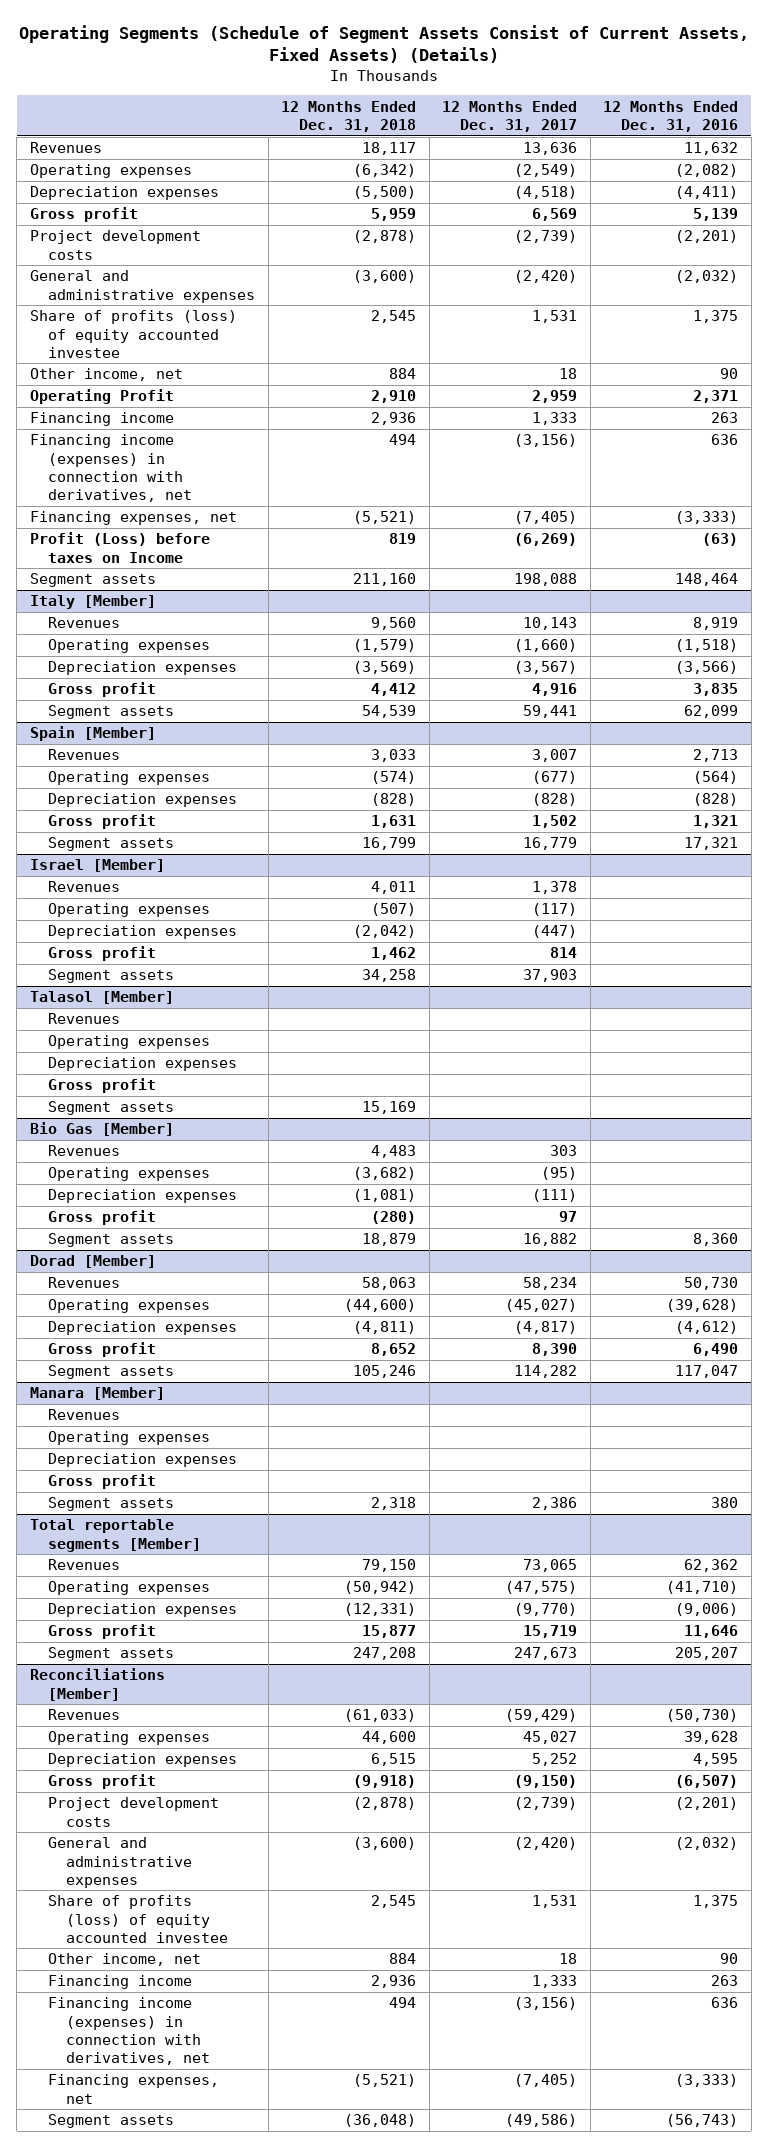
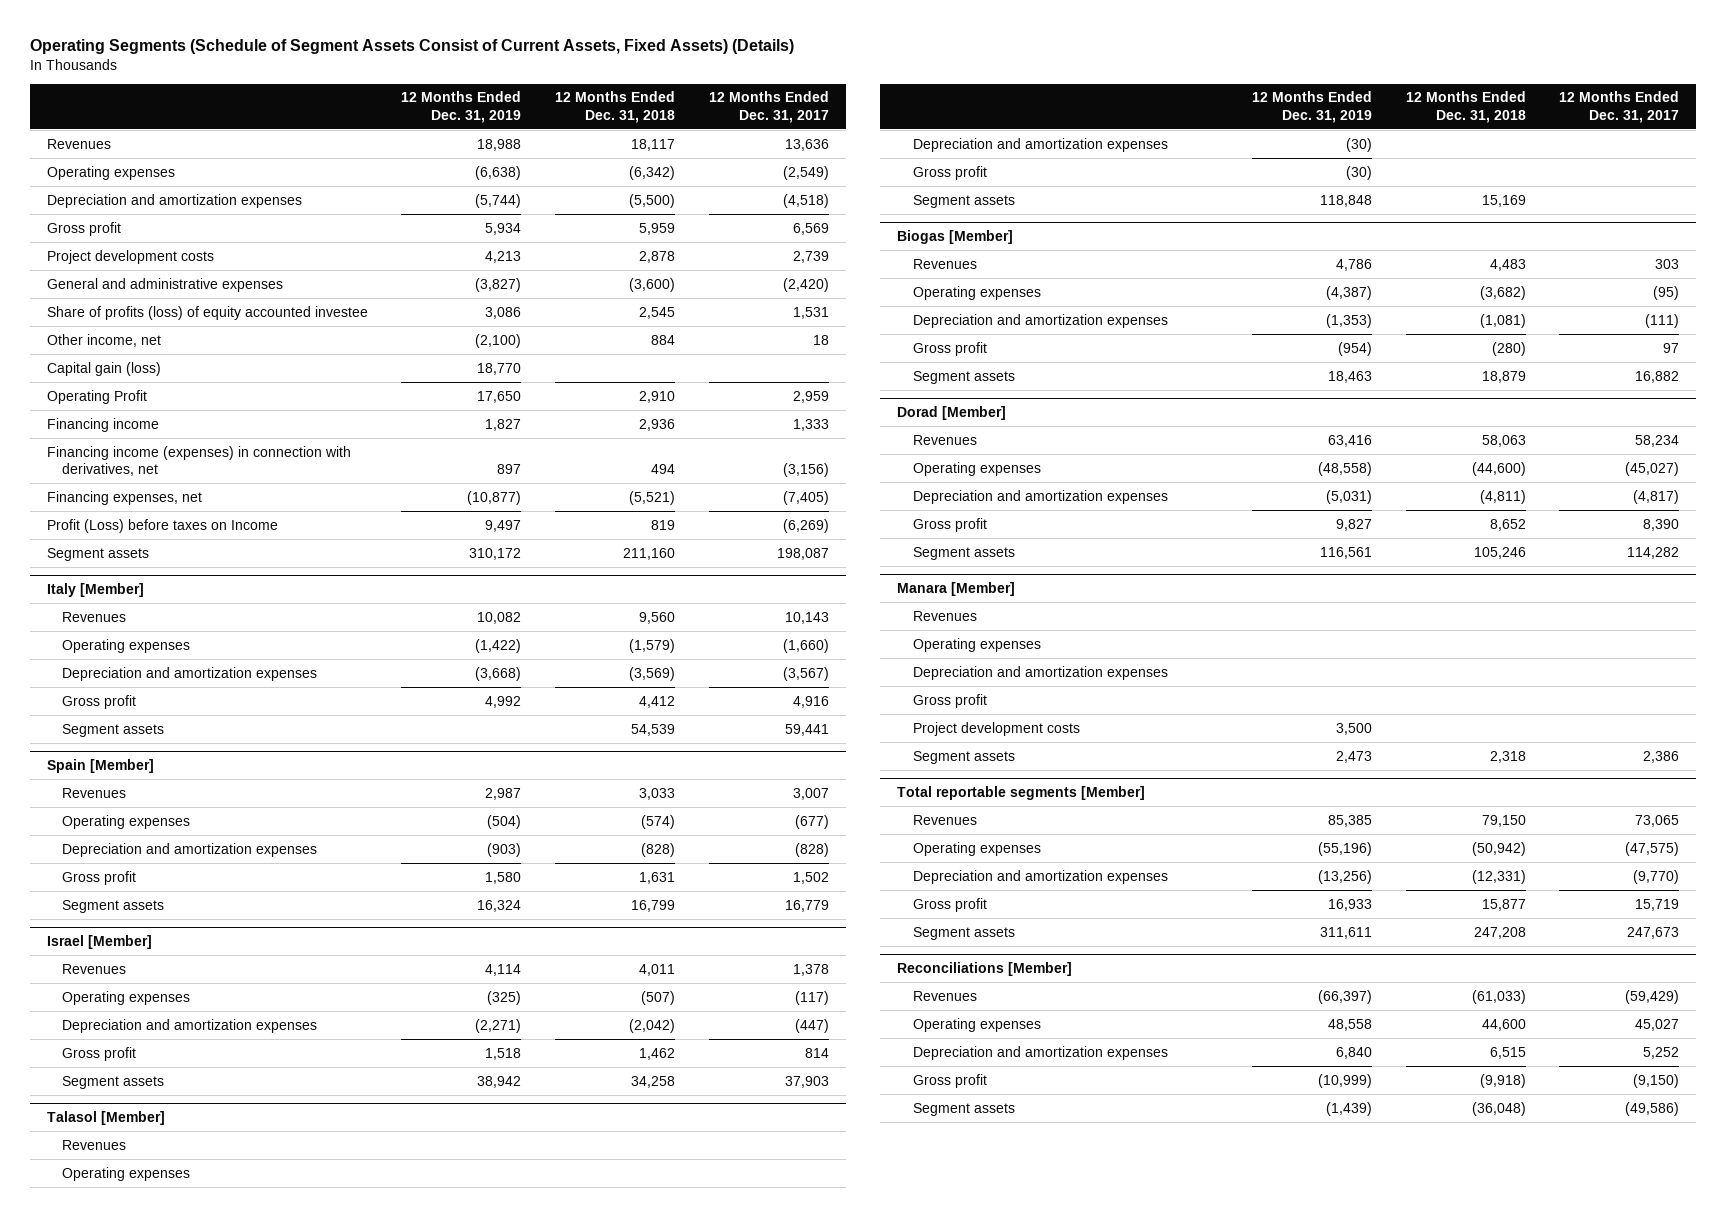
[603,100,739,132] 12 Months Ended Dec. 31, 2016 -> none
none -> [401,91,522,123] 12 Months Ended Dec. 31, 2019
[29,186,219,201] Depreciation expenses -> [46,193,302,208] Depreciation and amortization expenses
[353,230,417,244] (2,878) -> [639,250,676,263] 2,878
[514,230,578,244] (2,739) -> [792,250,829,263] 2,739
none -> [46,361,161,376] Capital gain (loss)
[514,573,578,587] 198,088 -> [776,547,829,560] 198,087
[48,661,238,676] Depreciation expenses -> [62,666,318,681] Depreciation and amortization expenses
[48,793,238,808] Depreciation expenses -> [62,842,318,857] Depreciation and amortization expenses
[48,925,238,940] Depreciation expenses -> [62,1018,318,1033] Depreciation and amortization expenses
[48,1057,238,1072] Depreciation expenses -> [912,137,1168,152] Depreciation and amortization expenses
[29,1122,174,1137] Bio Gas [Member] -> [897,230,1014,245] Biogas [Member]
[48,1189,238,1204] Depreciation expenses -> [912,313,1168,328] Depreciation and amortization expenses
[48,1321,238,1336] Depreciation expenses -> [912,489,1168,504] Depreciation and amortization expenses
[48,1453,238,1468] Depreciation expenses -> [912,665,1168,680] Depreciation and amortization expenses
none -> [912,721,1080,736] Project development costs
[48,1603,238,1618] Depreciation expenses -> [912,869,1168,884] Depreciation and amortization expenses
[48,1753,238,1768] Depreciation expenses -> [912,1045,1168,1060] Depreciation and amortization expenses
[48,1797,220,1827] Project development costs -> none
[48,1837,193,1888] General and administrative expenses -> none
[48,1895,229,1943] Share of profits (loss) of equity accounted investee -> none
[48,1953,202,1967] Other income, net -> none
[48,1975,193,1990] Financing income -> none
[48,1997,211,2065] Financing income (expenses) in connection with derivatives, net -> none
[48,2074,220,2104] Financing expenses, net -> none

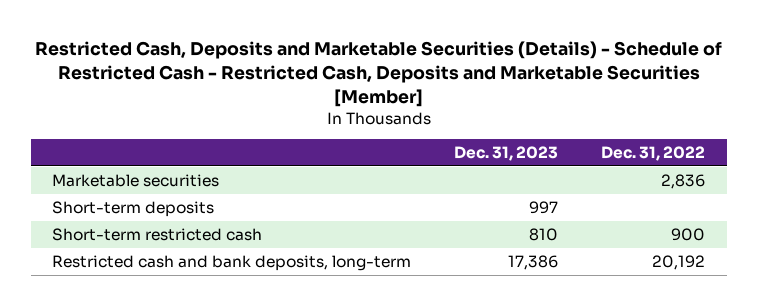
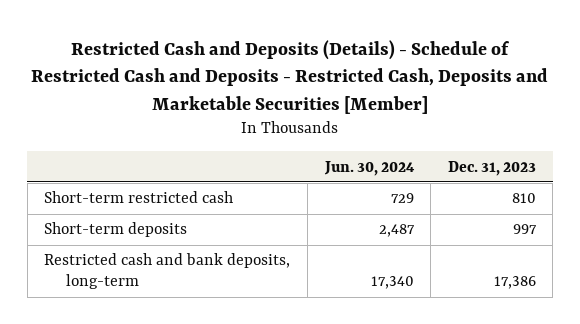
[34,40,722,107] Restricted Cash, Deposits and Marketable Securities (Details) - Schedule of Restricted Cash - Restricted Cash, Deposits and Marketable Securities [Member] -> [31,39,549,114] Restricted Cash and Deposits (Details) - Schedule of Restricted Cash and Deposits - Restricted Cash, Deposits and Marketable Securities [Member]
[601,146,706,162] Dec. 31, 2022 -> none
none -> [323,160,415,176] Jun. 30, 2024
[52,174,220,188] Marketable securities -> none
[52,201,215,218] Short-term deposits -> [44,222,188,238] Short-term deposits

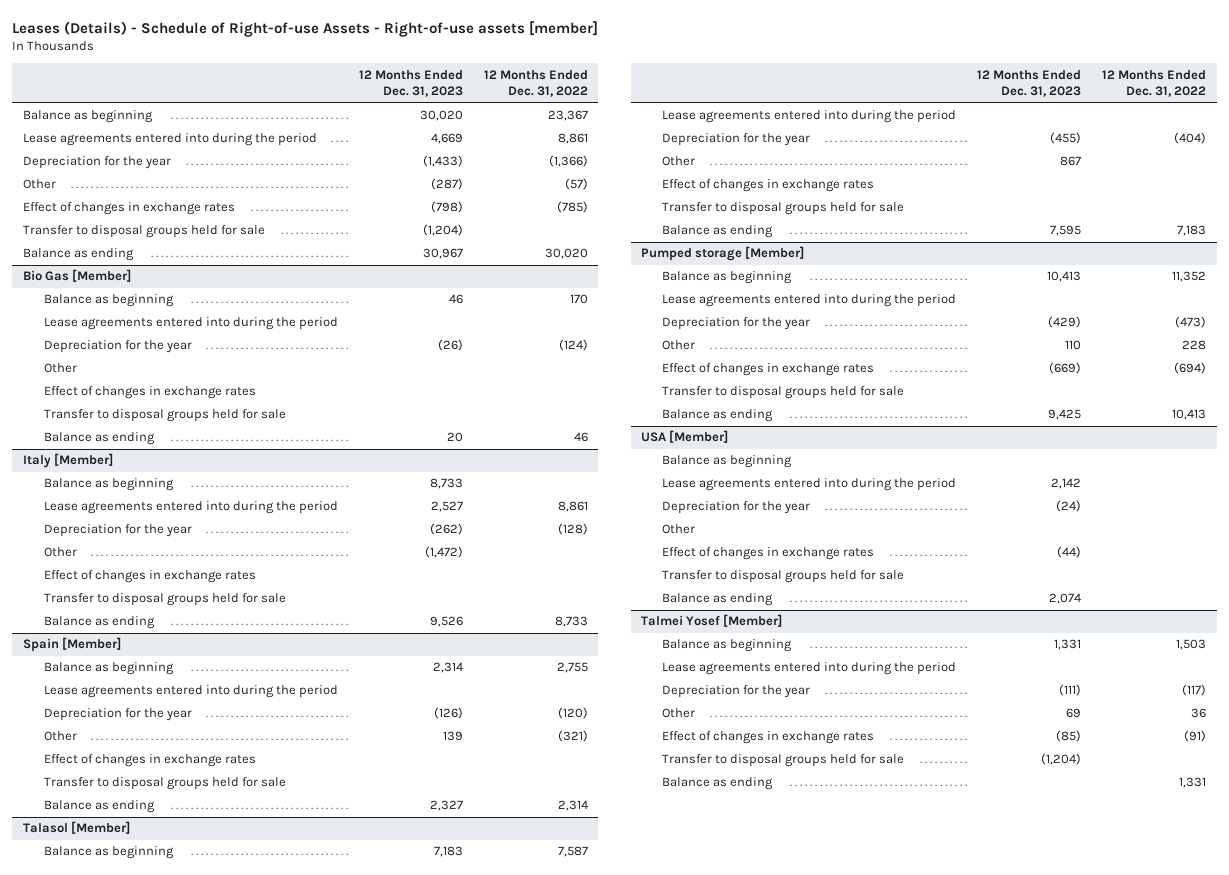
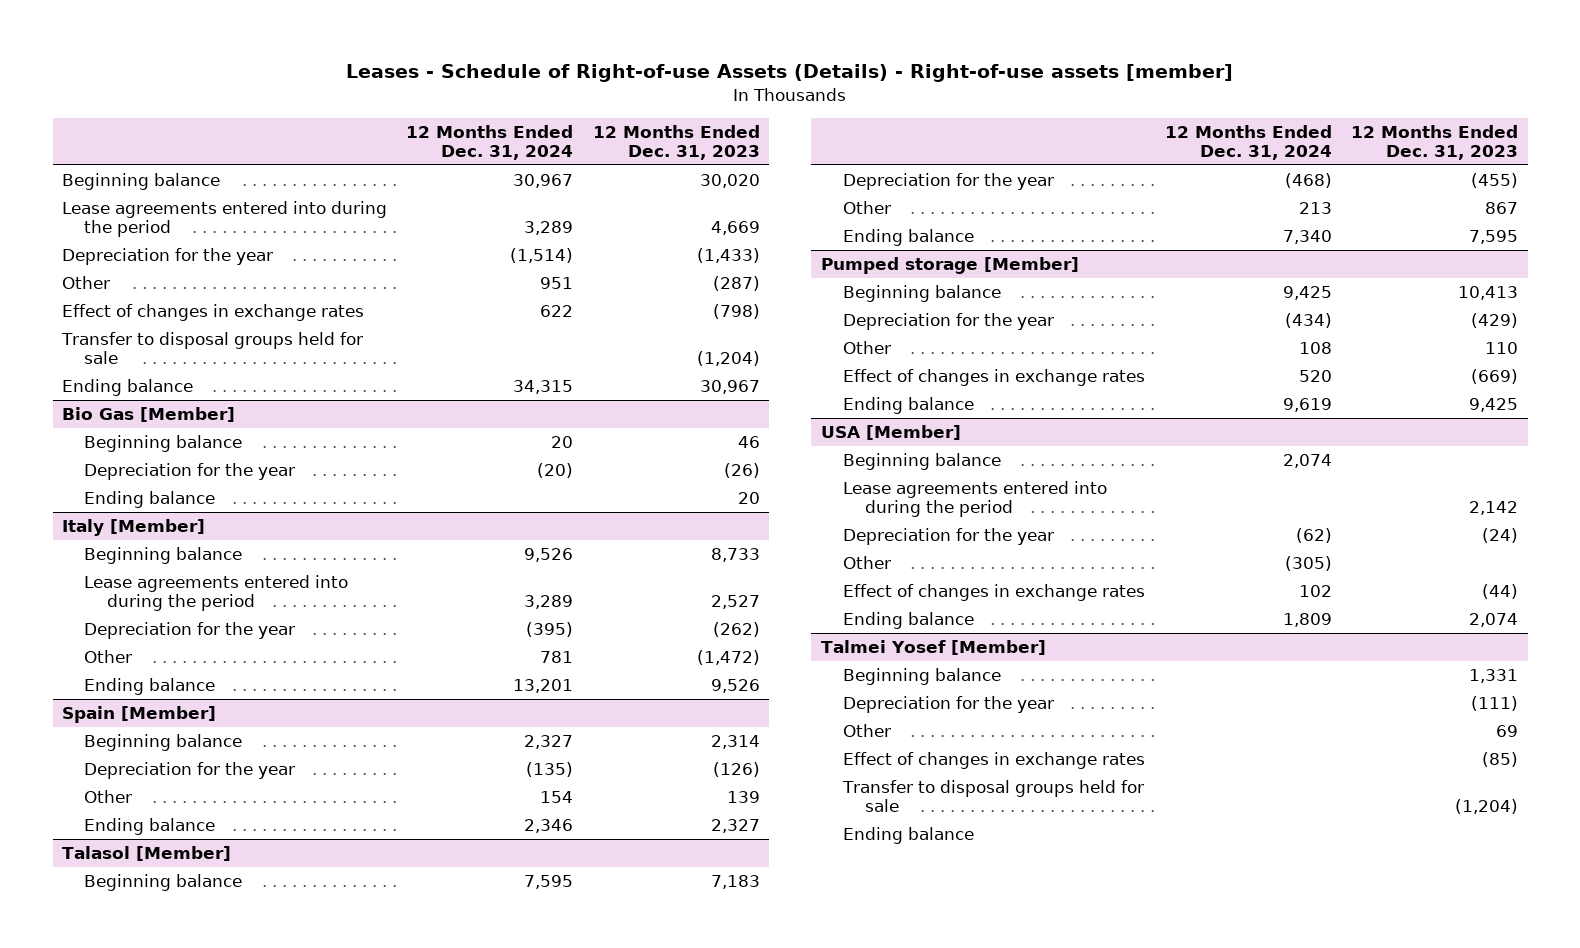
[12,20,599,37] Leases (Details) - Schedule of Right-of-use Assets - Right-of-use assets [member] -> [346,64,1234,83] Leases - Schedule of Right-of-use Assets (Details) - Right-of-use assets [member]
[483,69,588,98] 12 Months Ended Dec. 31, 2022 -> none
none -> [406,124,574,160] 12 Months Ended Dec. 31, 2024
[22,110,153,124] Balance as beginning -> [62,172,221,190] Beginning balance
[22,248,134,262] Balance as ending -> [62,378,194,396] Ending balance
[43,317,338,331] Lease agreements entered into during the period -> none
[43,294,174,308] Balance as beginning -> [84,434,243,452] Beginning balance
[43,363,77,374] Other -> none
[43,386,256,400] Effect of changes in exchange rates -> none
[43,409,286,423] Transfer to disposal groups held for sale -> none
[43,432,155,446] Balance as ending -> [84,490,216,508] Ending balance
[43,478,174,492] Balance as beginning -> [84,546,243,564] Beginning balance
[43,570,256,584] Effect of changes in exchange rates -> none
[43,593,286,607] Transfer to disposal groups held for sale -> none
[43,616,155,630] Balance as ending -> [84,677,216,695] Ending balance
[43,685,338,699] Lease agreements entered into during the period -> none
[43,662,174,676] Balance as beginning -> [84,733,243,751] Beginning balance
[43,754,256,768] Effect of changes in exchange rates -> none
[43,777,286,791] Transfer to disposal groups held for sale -> none
[43,800,155,814] Balance as ending -> [84,817,216,835] Ending balance
[662,110,957,124] Lease agreements entered into during the period -> none
[43,846,174,860] Balance as beginning -> [84,873,243,891] Beginning balance
[662,179,875,193] Effect of changes in exchange rates -> none
[662,202,905,216] Transfer to disposal groups held for sale -> none
[662,225,774,239] Balance as ending -> [842,228,974,246] Ending balance
[662,294,957,308] Lease agreements entered into during the period -> none
[662,271,793,285] Balance as beginning -> [842,284,1001,302] Beginning balance
[662,386,905,400] Transfer to disposal groups held for sale -> none
[662,409,774,423] Balance as ending -> [842,396,974,414] Ending balance
[662,455,793,469] Balance as beginning -> [842,452,1001,470] Beginning balance
[662,570,905,584] Transfer to disposal groups held for sale -> none
[662,593,774,607] Balance as ending -> [842,611,974,629] Ending balance
[662,662,957,676] Lease agreements entered into during the period -> none
[662,639,793,653] Balance as beginning -> [842,667,1001,685] Beginning balance
[662,777,774,791] Balance as ending -> [842,826,974,844] Ending balance

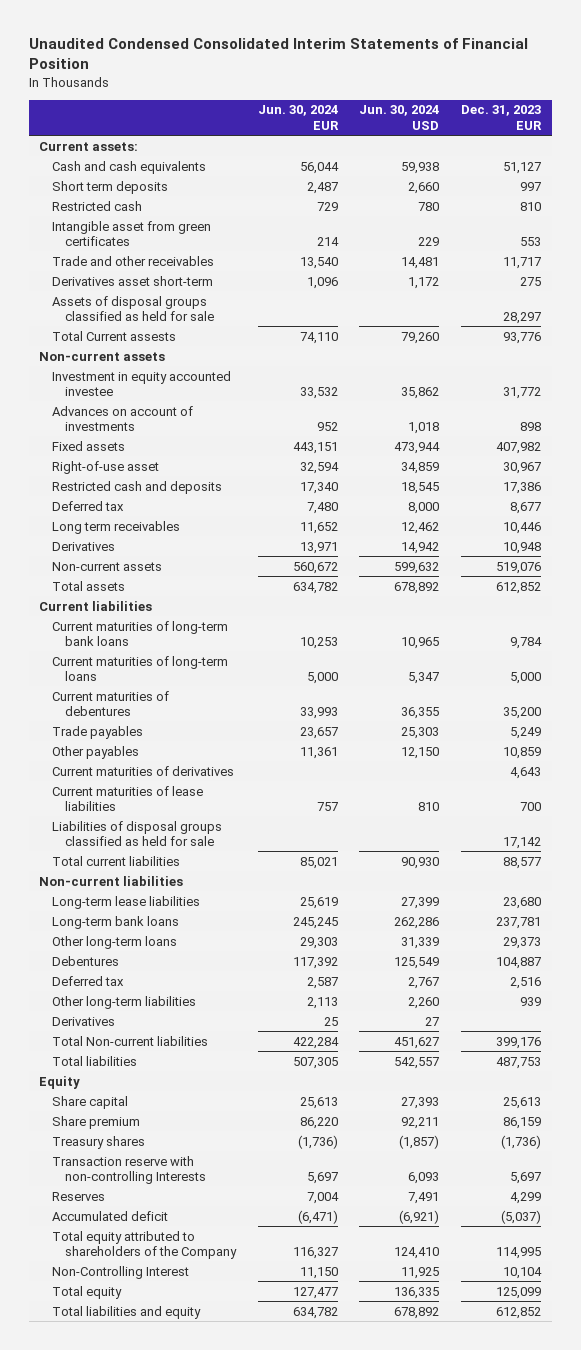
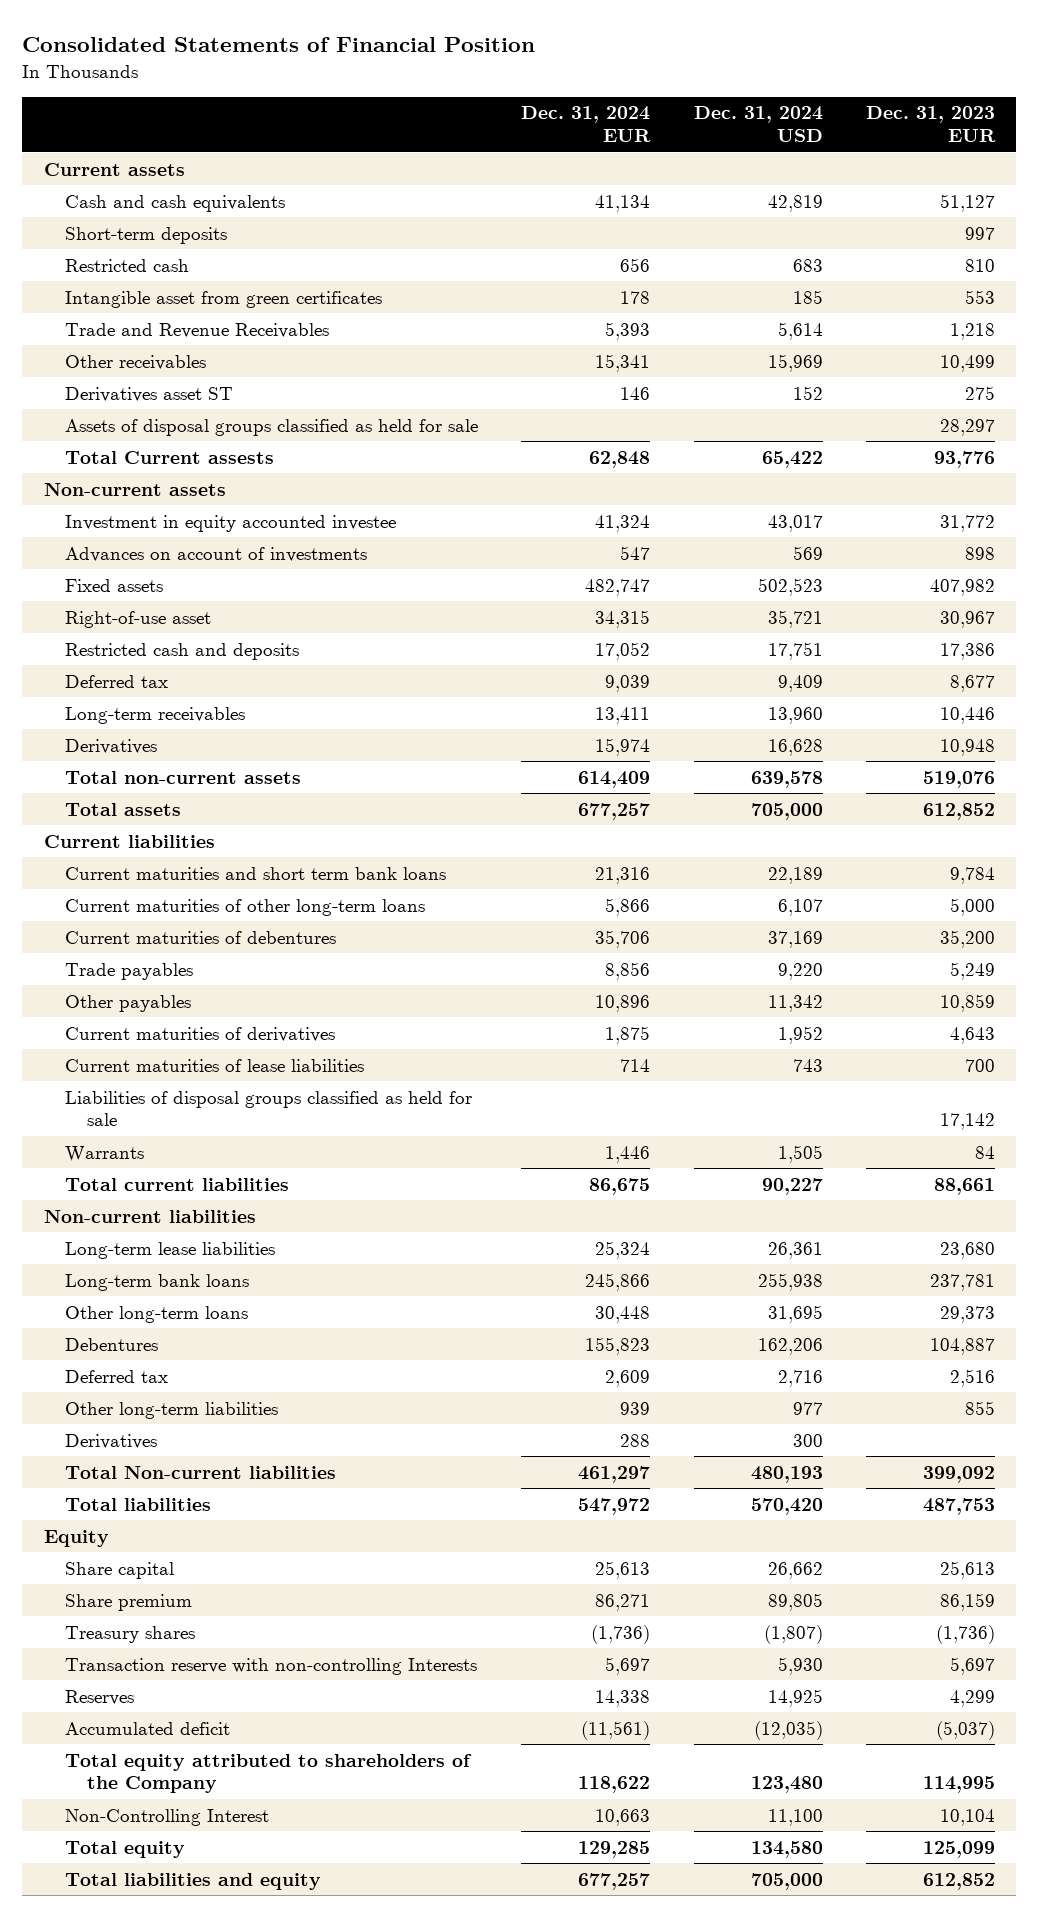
[28,37,528,70] Unaudited Condensed Consolidated Interim Statements of Financial Position -> [22,36,536,52] Consolidated Statements of Financial Position
[257,105,339,130] Jun. 30, 2024 EUR -> none
[359,105,440,130] Jun. 30, 2024 USD -> none
none -> [521,106,652,143] Dec. 31, 2024 EUR
none -> [693,106,823,143] Dec. 31, 2024 USD
[39,141,139,151] Current assets: -> [43,162,185,176] Current assets
[52,180,169,194] Short term deposits -> [65,226,228,244] Short-term deposits
[52,255,215,266] Trade and other receivables -> [65,322,330,338] Trade and Revenue Receivables
[503,256,542,269] 11,717 -> [949,322,995,340] 1,218
none -> [65,354,207,370] Other receivables
[52,275,214,286] Derivatives asset short-term -> [65,386,234,402] Derivatives asset ST
[52,520,181,534] Long term receivables -> [65,706,246,724] Long-term receivables
[52,561,163,571] Non-current assets -> [65,770,302,784] Total non-current assets
[52,620,229,647] Current maturities of long-term bank loans -> [65,866,447,880] Current maturities and short term bank loans
[52,655,229,682] Current maturities of long-term loans -> [65,898,426,916] Current maturities of other long-term loans
none -> [65,1145,145,1162] Warrants
[503,856,542,869] 88,577 -> [933,1177,995,1195] 88,661
[520,996,542,1006] 939 -> [964,1400,995,1415] 855
[496,1036,542,1049] 399,176 -> [922,1465,995,1483] 399,092

